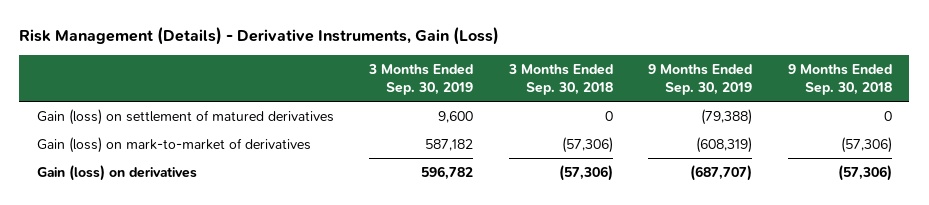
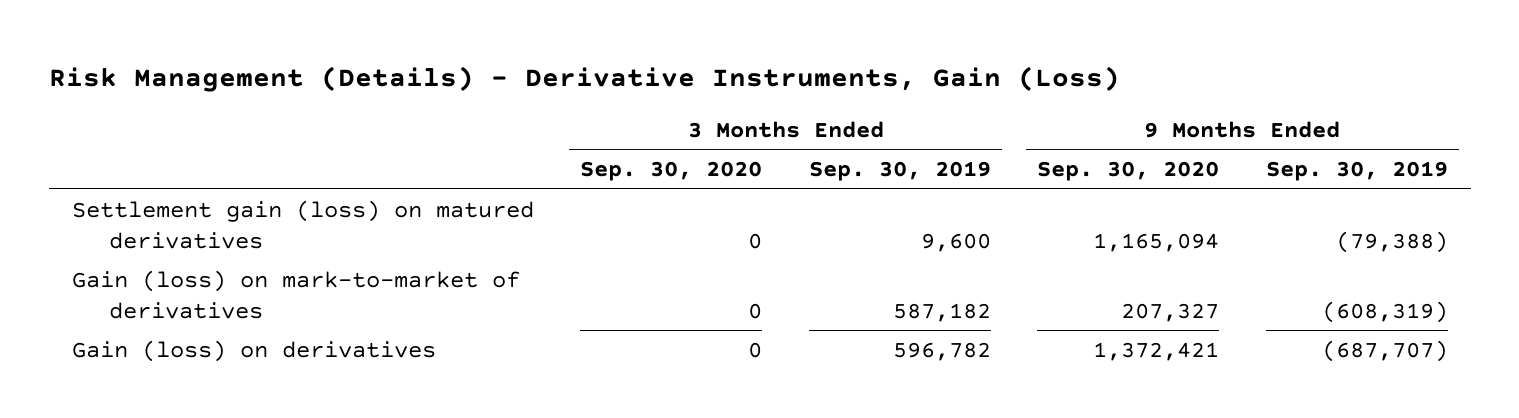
[507,64,613,95] 3 Months Ended Sep. 30, 2018 -> none
[787,64,892,95] 9 Months Ended Sep. 30, 2018 -> none
none -> [580,161,763,182] Sep. 30, 2020
none -> [1037,161,1220,182] Sep. 30, 2020
[37,108,335,125] Gain (loss) on settlement of matured derivatives -> [71,199,534,250] Settlement gain (loss) on matured derivatives

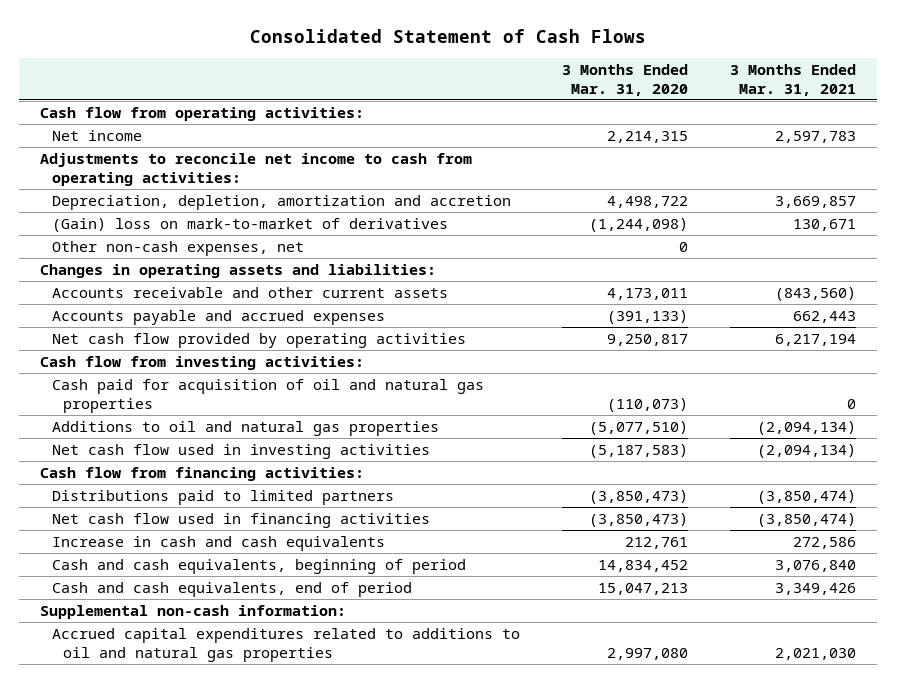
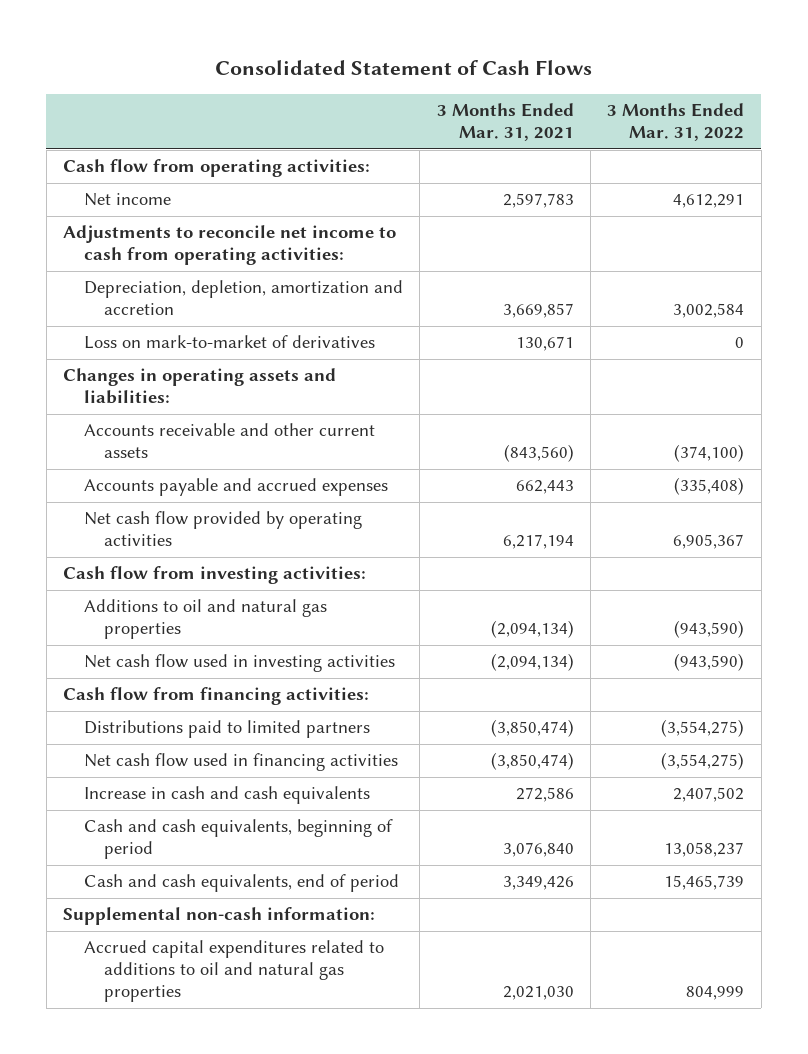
[561,63,688,96] 3 Months Ended Mar. 31, 2020 -> none
none -> [607,103,745,142] 3 Months Ended Mar. 31, 2022
[51,241,304,257] Other non-cash expenses, net -> none
[51,218,448,233] (Gain) loss on mark-to-market of derivatives -> [83,335,375,350] Loss on mark-to-market of derivatives
[51,379,484,413] Cash paid for acquisition of oil and natural gas properties -> none

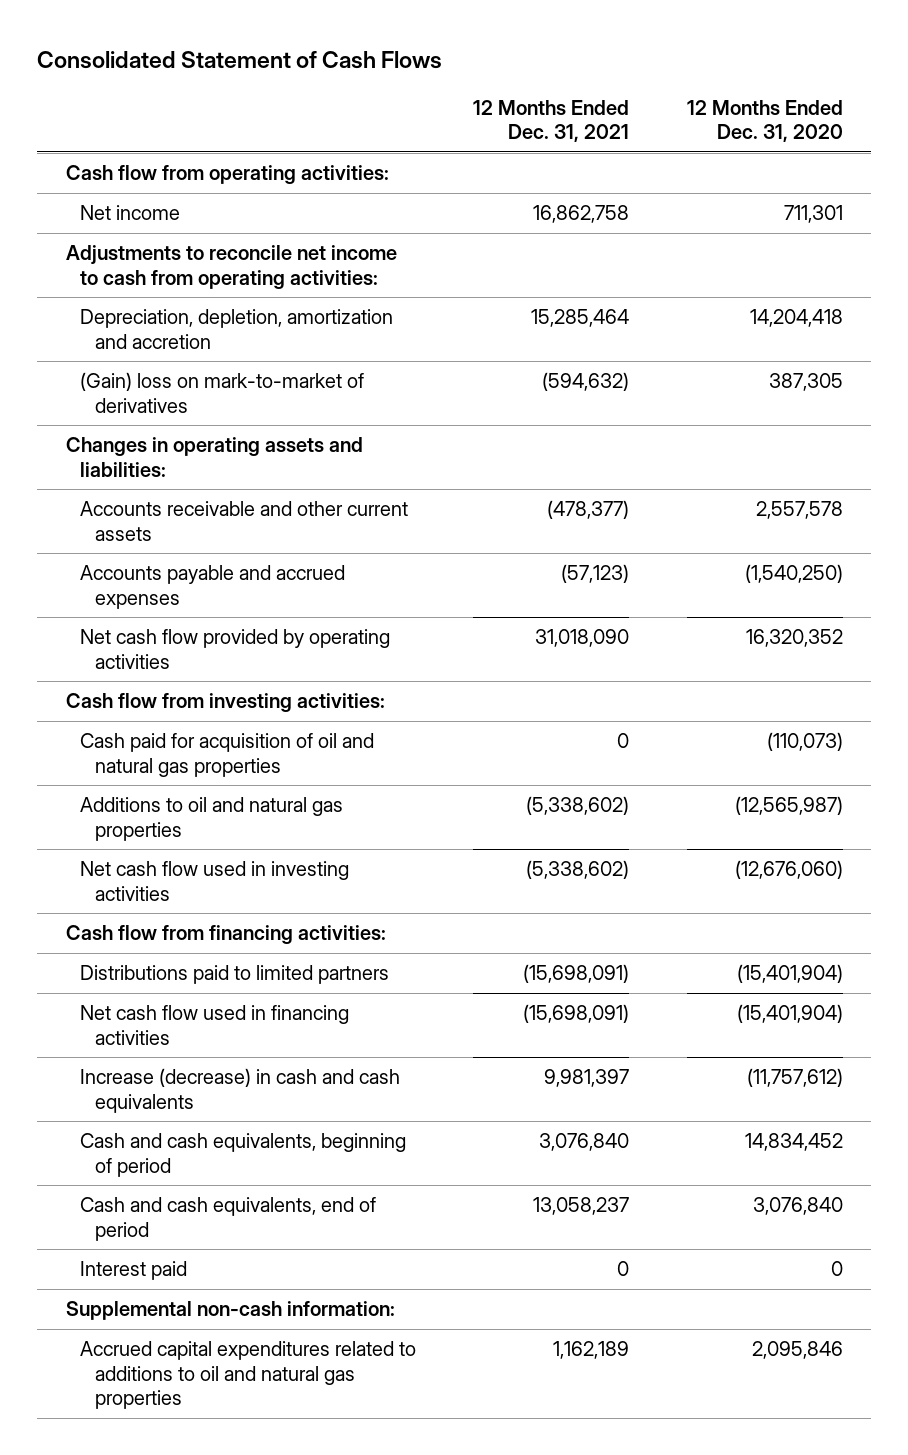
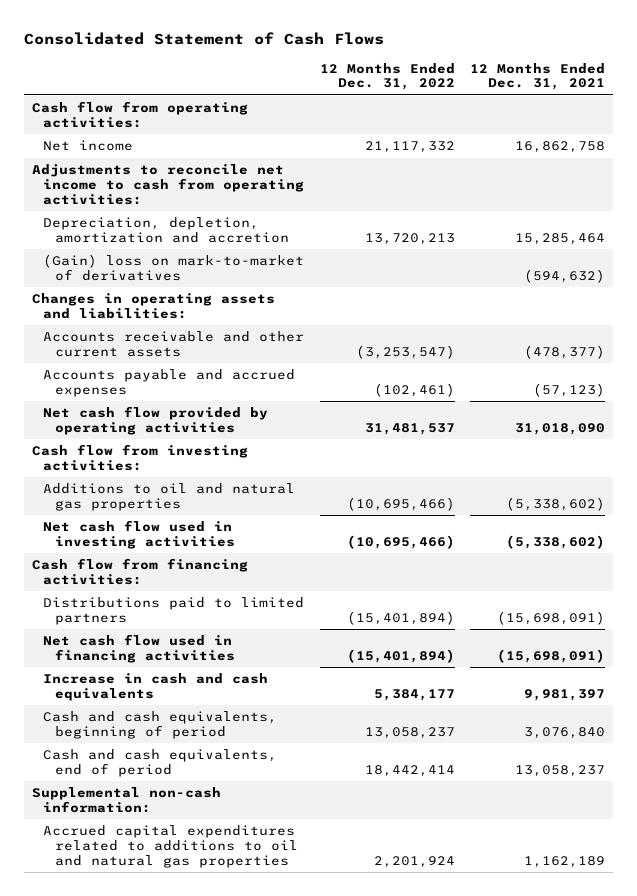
[686,99,843,143] 12 Months Ended Dec. 31, 2020 -> none
none -> [319,62,455,91] 12 Months Ended Dec. 31, 2022
[80,733,375,777] Cash paid for acquisition of oil and natural gas properties -> none
[80,1068,401,1113] Increase (decrease) in cash and cash equivalents -> [43,673,269,701] Increase in cash and cash equivalents
[80,1261,188,1281] Interest paid -> none

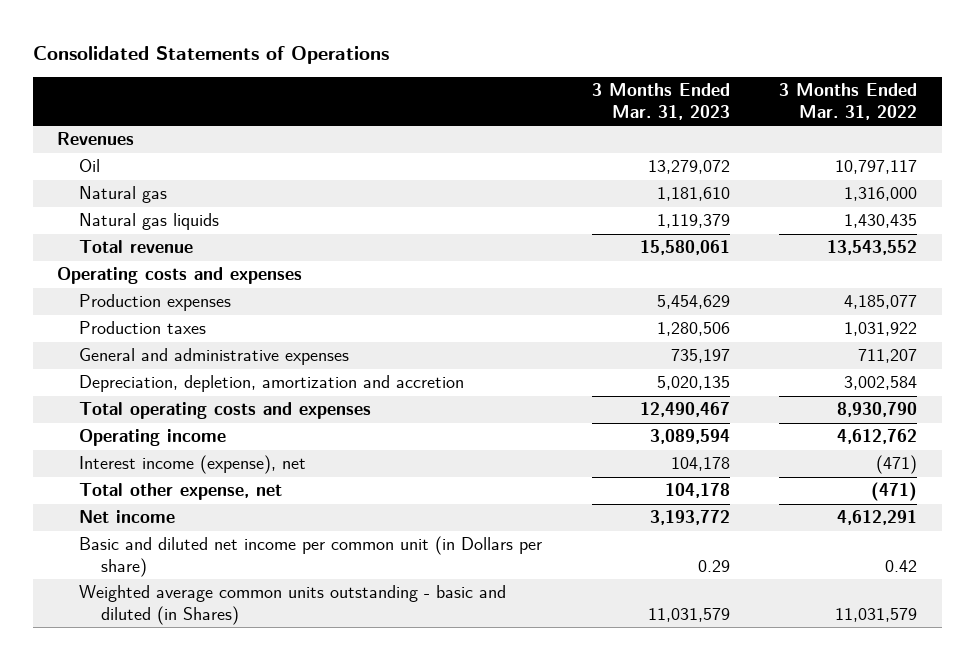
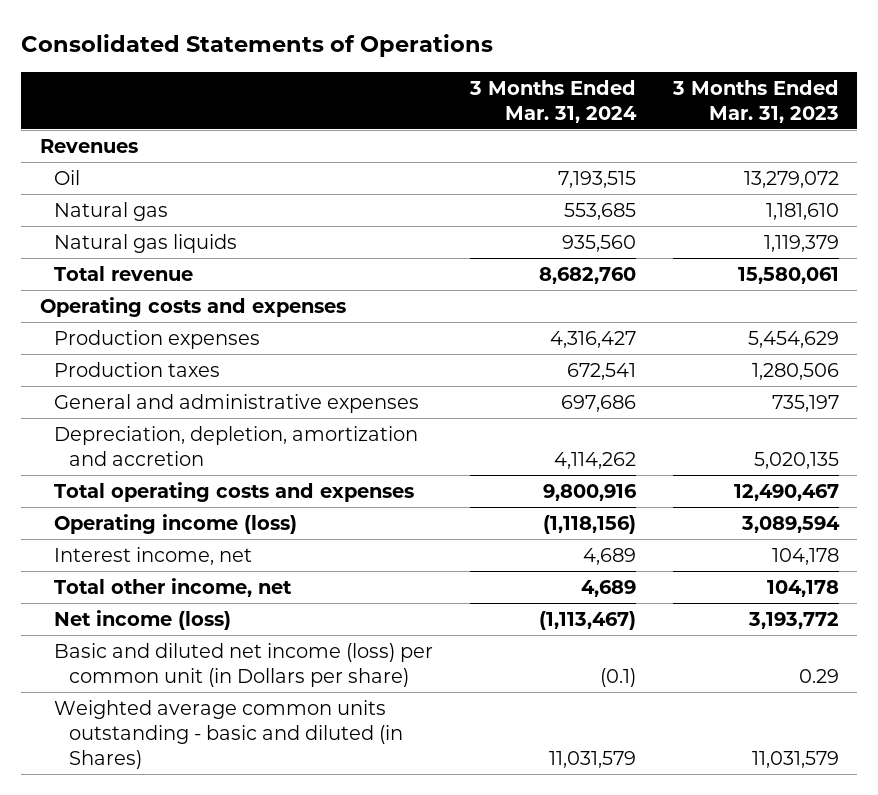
[779,83,918,120] 3 Months Ended Mar. 31, 2022 -> none
none -> [469,79,638,123] 3 Months Ended Mar. 31, 2024
[79,429,227,447] Operating income -> [54,514,298,535] Operating income (loss)
[79,455,307,475] Interest income (expense), net -> [54,547,253,566] Interest income, net
[79,483,283,501] Total other expense, net -> [54,578,293,598] Total other income, net
[79,510,176,524] Net income -> [54,610,232,631] Net income (loss)
[79,536,543,578] Basic and diluted net income per common unit (in Dollars per share) -> [54,643,434,687] Basic and diluted net income (loss) per common unit (in Dollars per share)

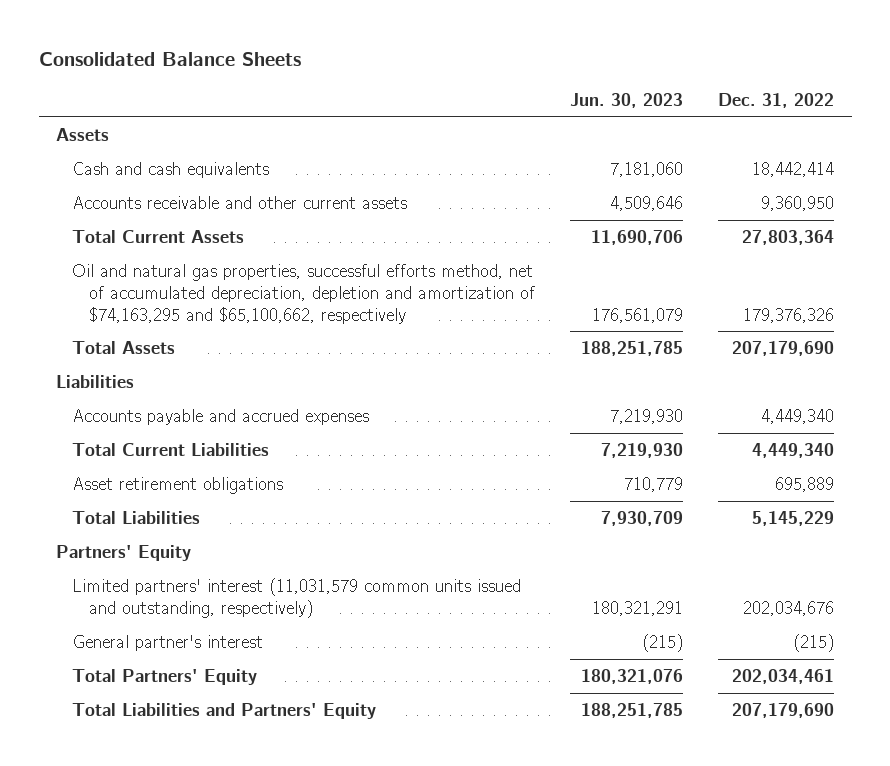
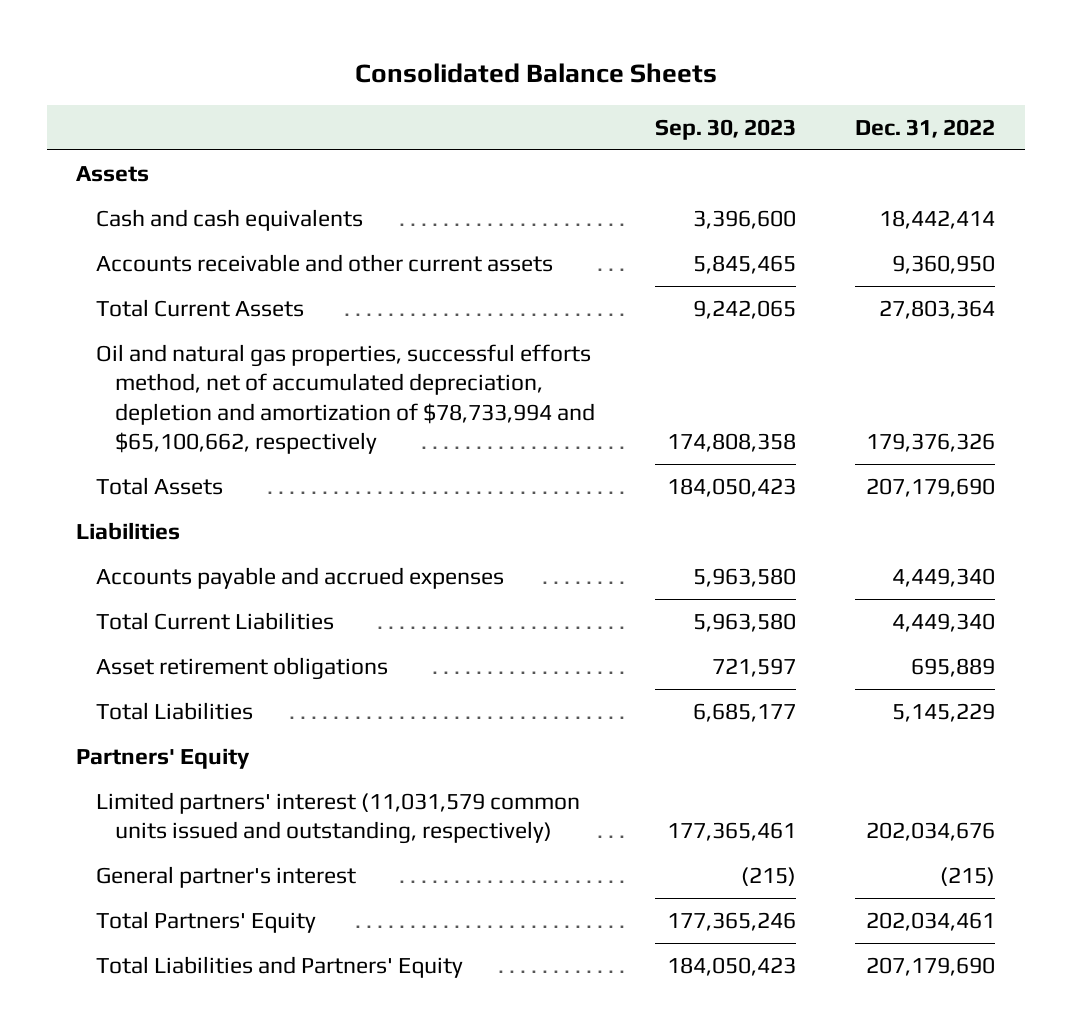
[569,92,683,108] Jun. 30, 2023 -> none
none -> [654,119,796,141] Sep. 30, 2023
[72,263,535,324] Oil and natural gas properties, successful efforts method, net of accumulated depreciation, depletion and amortization of $74,163,295 and $65,100,662, respectively -> [95,343,596,455] Oil and natural gas properties, successful efforts method, net of accumulated depreciation, depletion and amortization of $78,733,994 and $65,100,662, respectively

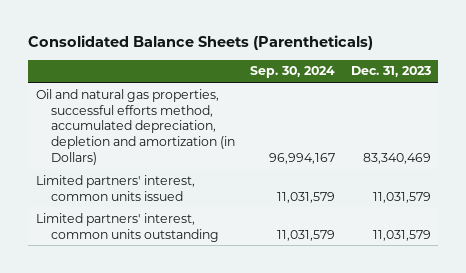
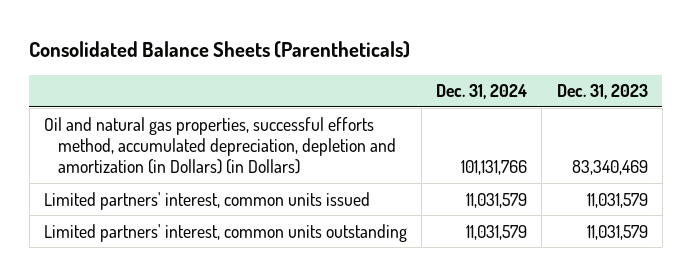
[250,66,336,79] Sep. 30, 2024 -> none
none -> [436,84,528,100] Dec. 31, 2024
[35,88,235,166] Oil and natural gas properties, successful efforts method, accumulated depreciation, depletion and amortization (in Dollars) -> [44,116,396,175] Oil and natural gas properties, successful efforts method, accumulated depreciation, depletion and amortization (in Dollars) (in Dollars)

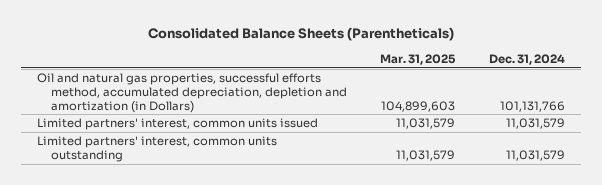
[556,84,648,100] Dec. 31, 2023 -> none
none -> [380,53,457,65] Mar. 31, 2025
[44,116,396,175] Oil and natural gas properties, successful efforts method, accumulated depreciation, depletion and amortization (in Dollars) (in Dollars) -> [37,73,347,113] Oil and natural gas properties, successful efforts method, accumulated depreciation, depletion and amortization (in Dollars)

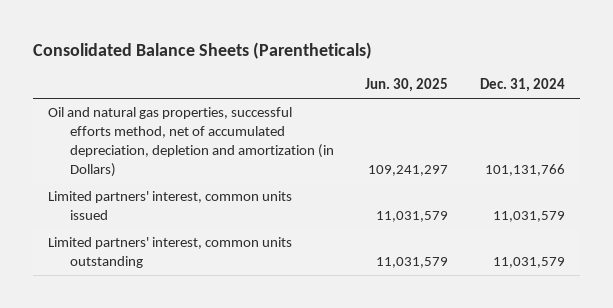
[380,53,457,65] Mar. 31, 2025 -> none
none -> [365,78,449,93] Jun. 30, 2025
[37,73,347,113] Oil and natural gas properties, successful efforts method, accumulated depreciation, depletion and amortization (in Dollars) -> [48,107,335,178] Oil and natural gas properties, successful efforts method, net of accumulated depreciation, depletion and amortization (in Dollars)

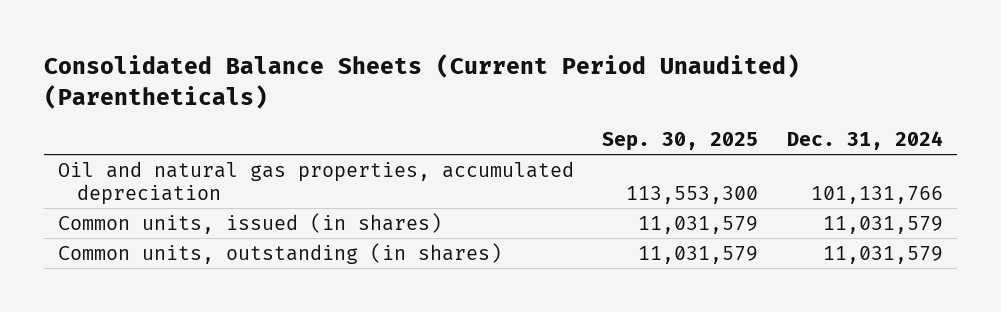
[32,41,372,59] Consolidated Balance Sheets (Parentheticals) -> [43,54,800,109] Consolidated Balance Sheets (Current Period Unaudited) (Parentheticals)
[365,78,449,93] Jun. 30, 2025 -> none
none -> [602,131,759,151] Sep. 30, 2025
[48,107,335,178] Oil and natural gas properties, successful efforts method, net of accumulated depreciation, depletion and amortization (in Dollars) -> [58,160,575,205] Oil and natural gas properties, accumulated depreciation
[48,191,293,221] Limited partners' interest, common units issued -> [58,212,443,234] Common units, issued (in shares)
[48,237,293,269] Limited partners' interest, common units outstanding -> [58,242,503,264] Common units, outstanding (in shares)

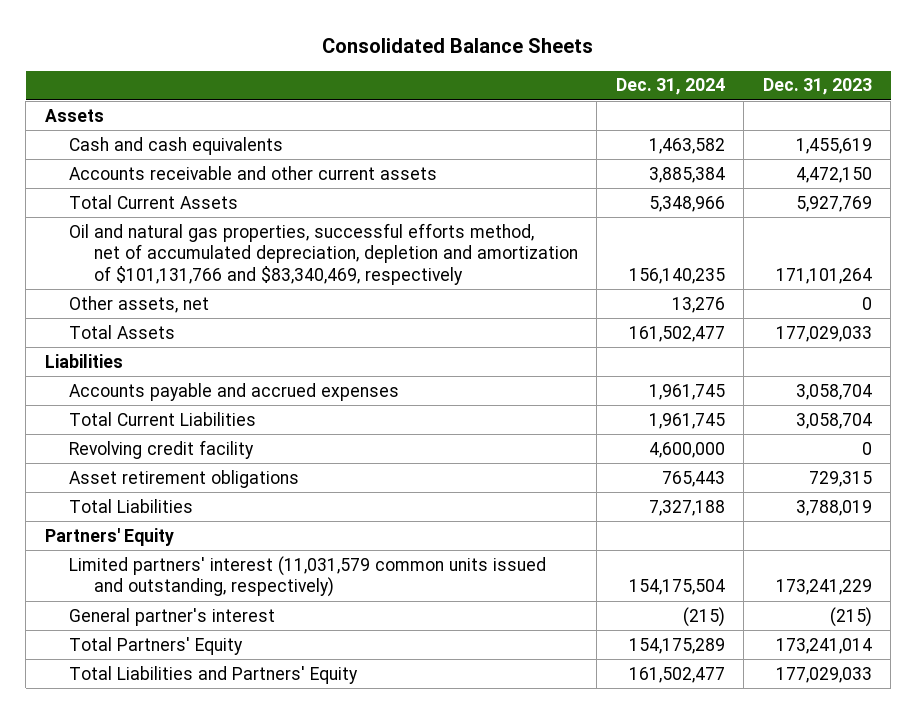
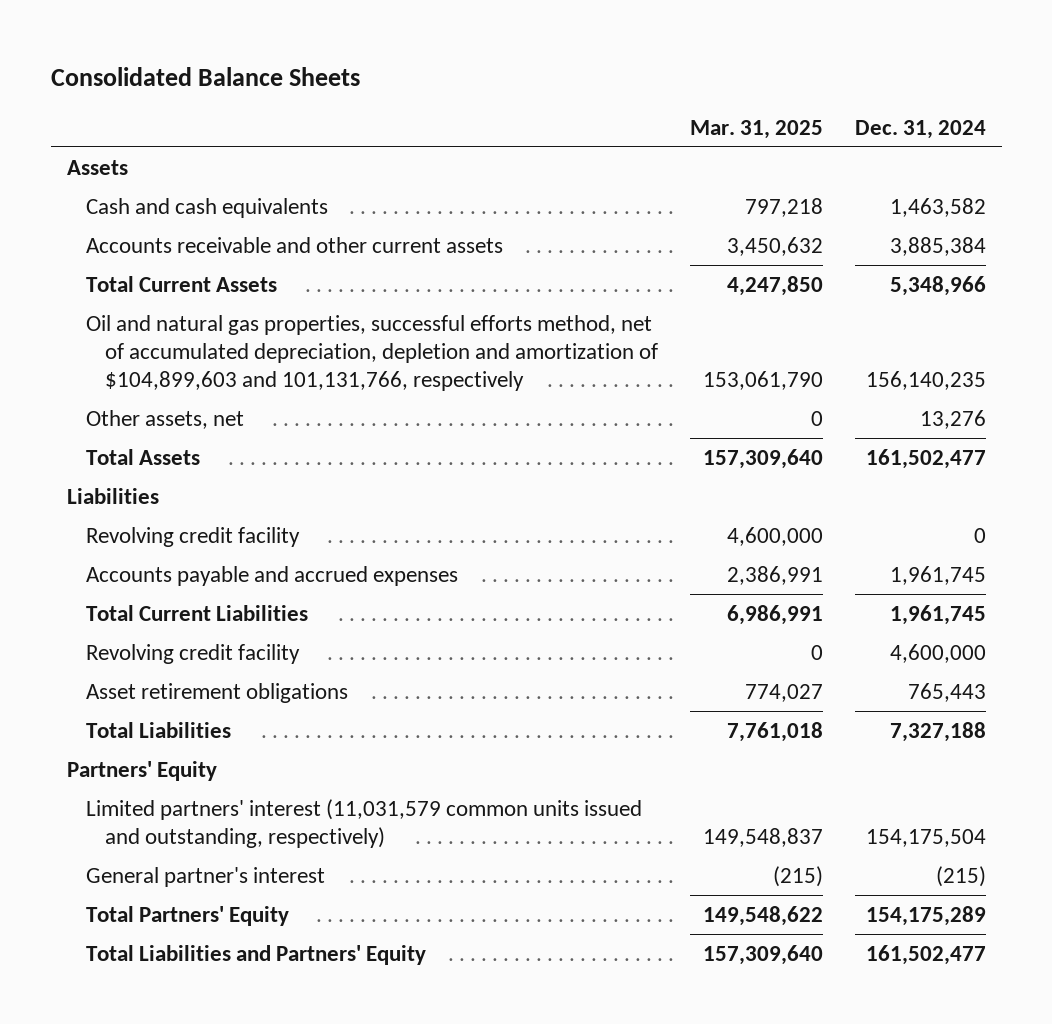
[762,78,872,96] Dec. 31, 2023 -> none
none -> [689,119,823,139] Mar. 31, 2025
[69,222,578,286] Oil and natural gas properties, successful efforts method, net of accumulated depreciation, depletion and amortization of $101,131,766 and $83,340,469, respectively -> [85,314,658,391] Oil and natural gas properties, successful efforts method, net of accumulated depreciation, depletion and amortization of $104,899,603 and 101,131,766, respectively
none -> [85,526,300,547] Revolving credit facility

